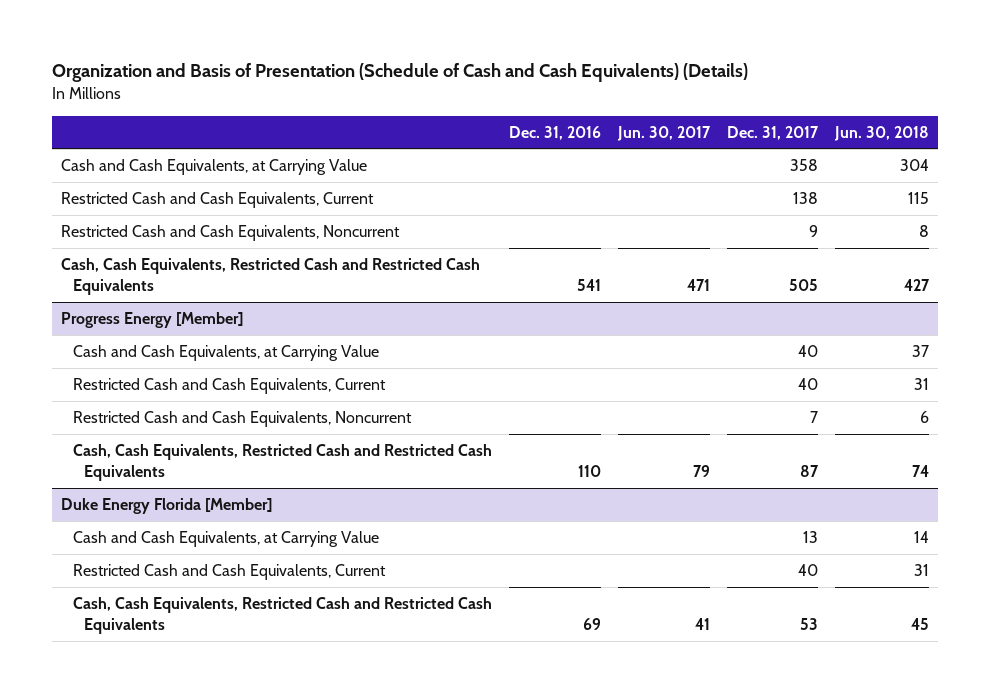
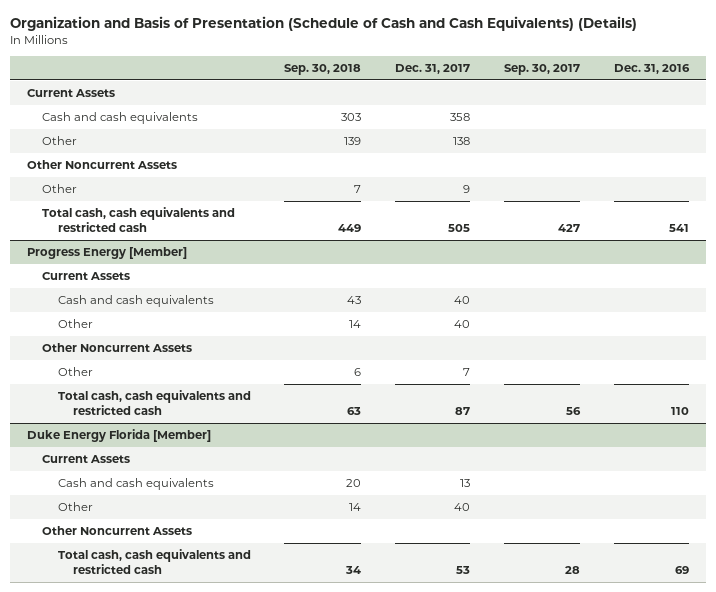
[616,125,711,141] Jun. 30, 2017 -> none
[834,125,930,141] Jun. 30, 2018 -> none
none -> [284,63,362,75] Sep. 30, 2018
none -> [504,63,581,75] Sep. 30, 2017
none -> [27,88,116,97] Current Assets
[60,159,367,176] Cash and Cash Equivalents, at Carrying Value -> [42,111,199,124] Cash and cash equivalents
[60,192,374,209] Restricted Cash and Cash Equivalents, Current -> [42,135,78,145] Other
none -> [27,159,178,169] Other Noncurrent Assets
[60,225,400,242] Restricted Cash and Cash Equivalents, Noncurrent -> [42,183,78,193] Other
[60,258,480,295] Cash, Cash Equivalents, Restricted Cash and Restricted Cash Equivalents -> [42,206,236,233] Total cash, cash equivalents and restricted cash
none -> [42,271,131,280] Current Assets
[72,345,379,362] Cash and Cash Equivalents, at Carrying Value -> [57,294,214,307] Cash and cash equivalents
[72,378,386,395] Restricted Cash and Cash Equivalents, Current -> [57,318,93,328] Other
none -> [42,342,193,352] Other Noncurrent Assets
[72,411,412,428] Restricted Cash and Cash Equivalents, Noncurrent -> [57,366,93,376] Other
[72,444,492,481] Cash, Cash Equivalents, Restricted Cash and Restricted Cash Equivalents -> [57,389,251,416] Total cash, cash equivalents and restricted cash
none -> [42,454,131,463] Current Assets
[72,531,379,548] Cash and Cash Equivalents, at Carrying Value -> [57,477,214,490] Cash and cash equivalents
[72,564,386,581] Restricted Cash and Cash Equivalents, Current -> [57,501,93,511] Other
none -> [42,525,193,535] Other Noncurrent Assets
[72,597,492,634] Cash, Cash Equivalents, Restricted Cash and Restricted Cash Equivalents -> [57,548,251,575] Total cash, cash equivalents and restricted cash

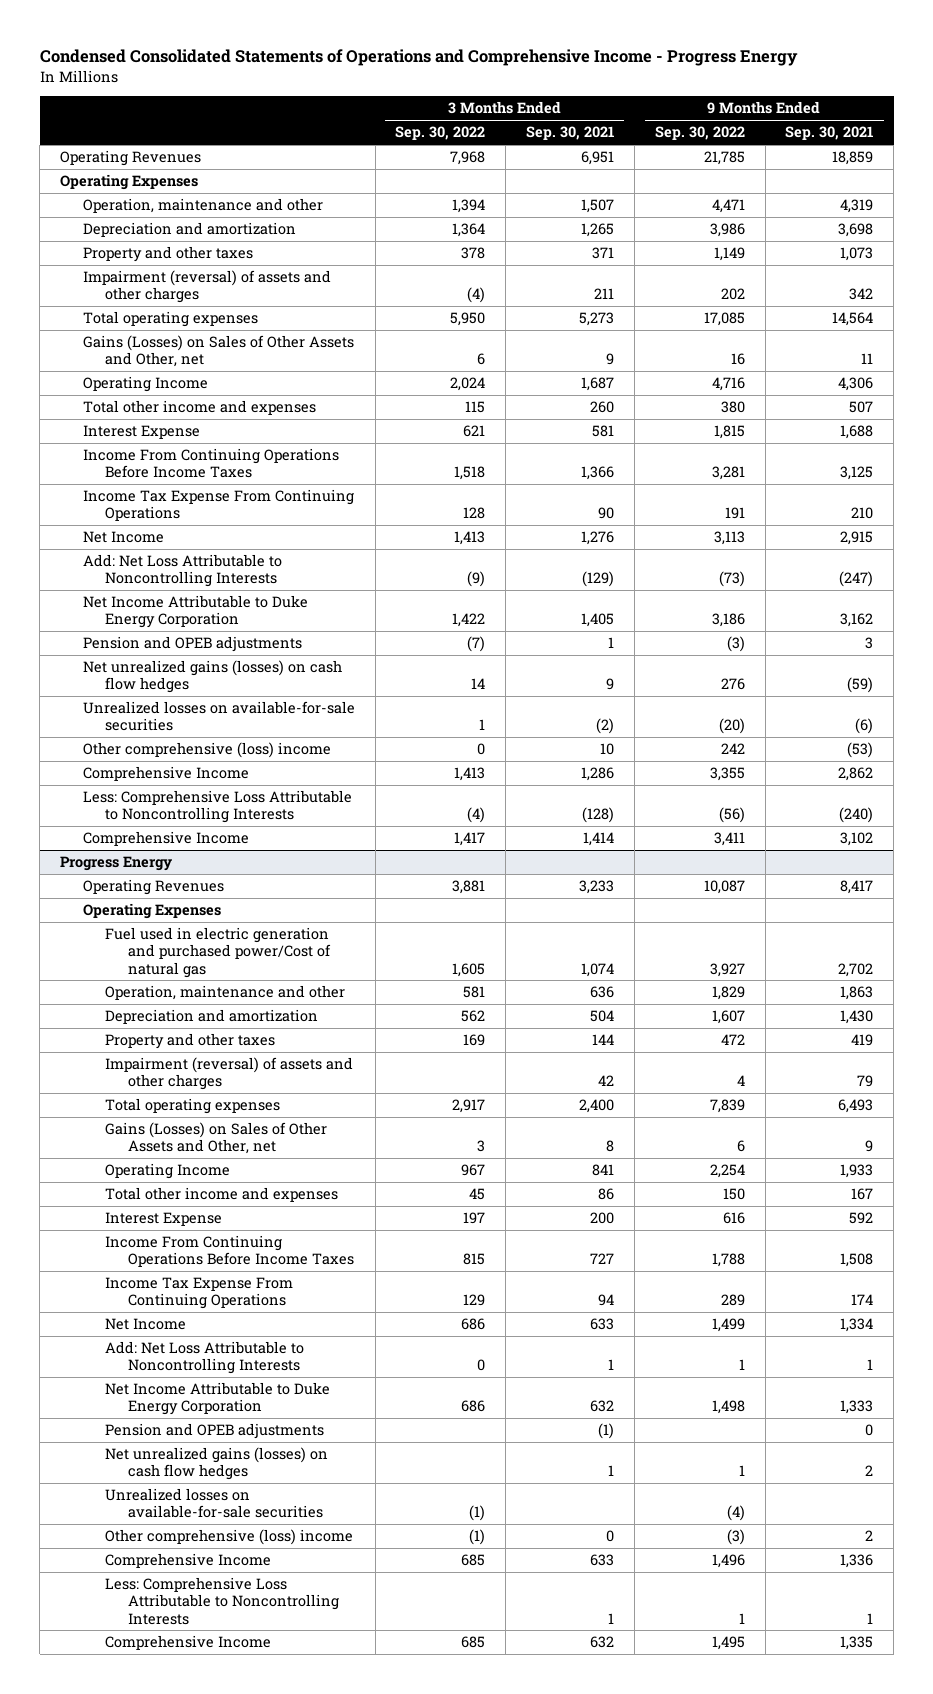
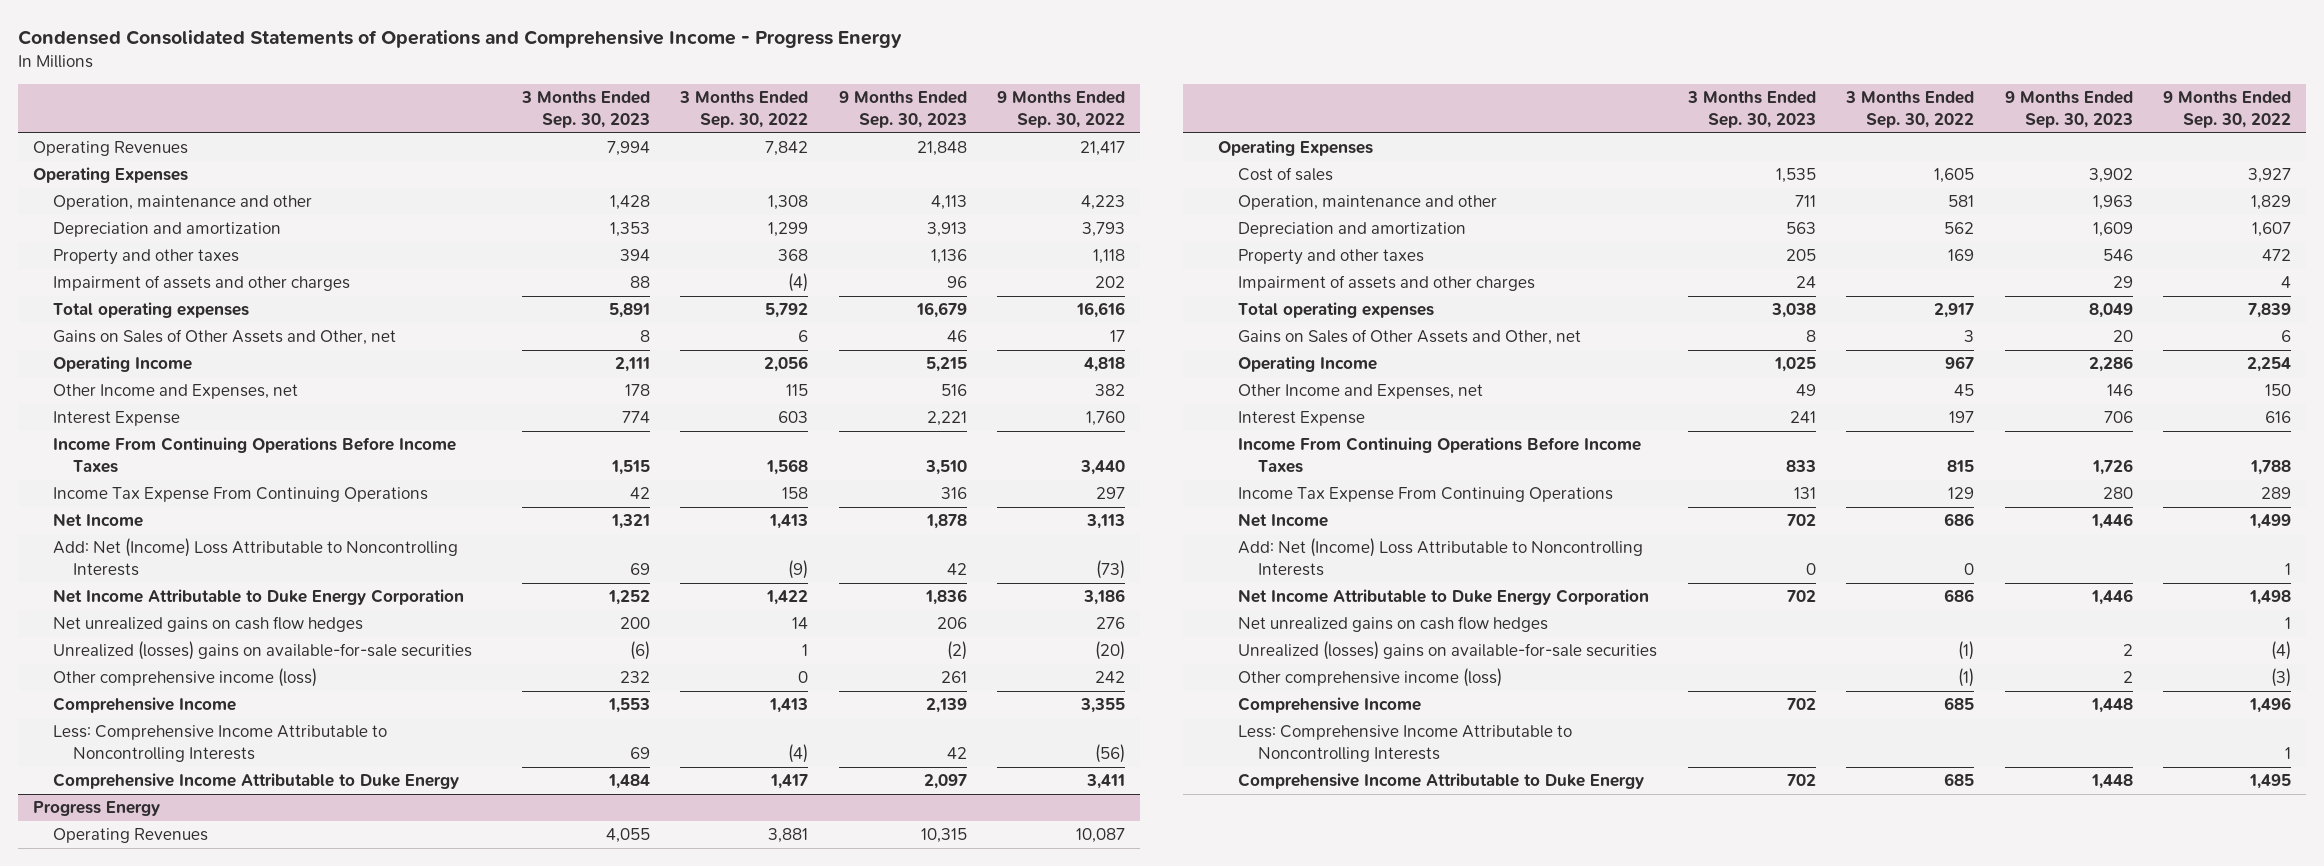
[526,126,615,141] Sep. 30, 2021 -> none
[785,126,874,141] Sep. 30, 2021 -> none
none -> [521,91,651,129] 3 Months Ended Sep. 30, 2023
none -> [838,91,967,129] 9 Months Ended Sep. 30, 2023
[450,151,486,166] 7,968 -> [765,141,809,157] 7,842
[703,151,745,166] 21,785 -> [1080,141,1126,157] 21,417
[452,199,486,214] 1,394 -> [768,195,809,211] 1,308
[711,199,745,214] 4,471 -> [1081,195,1126,211] 4,223
[452,223,486,238] 1,364 -> [768,222,809,238] 1,299
[709,223,745,238] 3,986 -> [1082,222,1126,238] 3,793
[461,247,486,260] 378 -> [778,249,809,262] 368
[713,247,745,262] 1,149 -> [1093,249,1126,265] 1,118
[82,270,331,304] Impairment (reversal) of assets and other charges -> [52,275,350,292] Impairment of assets and other charges
[450,312,486,327] 5,950 -> [765,303,809,319] 5,792
[703,312,745,327] 17,085 -> [1076,302,1126,319] 16,616
[82,335,354,368] Gains (Losses) on Sales of Other Assets and Other, net -> [52,329,396,346] Gains on Sales of Other Assets and Other, net
[730,353,745,366] 16 -> [1110,330,1126,343] 17
[450,377,486,392] 2,024 -> [764,356,809,373] 2,056
[711,377,745,392] 4,716 -> [1084,357,1126,373] 4,818
[82,400,316,416] Total other income and expenses -> [52,384,298,400] Other Income and Expenses, net
[720,401,745,414] 380 -> [1095,384,1126,397] 382
[463,425,486,438] 621 -> [778,411,809,424] 603
[713,425,745,440] 1,815 -> [1086,411,1126,427] 1,760
[454,466,486,481] 1,518 -> [766,459,809,476] 1,568
[711,466,745,481] 3,281 -> [1080,460,1126,476] 3,440
[463,507,486,520] 128 -> [782,487,809,500] 158
[724,507,745,520] 191 -> [1096,487,1126,500] 297
[82,554,282,588] Add: Net Loss Attributable to Noncontrolling Interests -> [52,538,458,577] Add: Net (Income) Loss Attributable to Noncontrolling Interests
[82,636,302,653] Pension and OPEB adjustments -> none
[82,660,342,694] Net unrealized gains (losses) on cash flow hedges -> [52,616,363,633] Net unrealized gains on cash flow hedges
[82,701,355,732] Unrealized losses on available-for-sale securities -> [52,641,472,661] Unrealized (losses) gains on available-for-sale securities
[82,742,331,759] Other comprehensive (loss) income -> [52,668,317,688] Other comprehensive income (loss)
[82,790,352,824] Less: Comprehensive Loss Attributable to Noncontrolling Interests -> [52,725,387,763] Less: Comprehensive Income Attributable to Noncontrolling Interests
[82,831,249,847] Comprehensive Income -> [52,773,459,790] Comprehensive Income Attributable to Duke Energy
[105,927,332,978] Fuel used in electric generation and purchased power/Cost of natural gas -> [1238,167,1334,182] Cost of sales
[105,1057,354,1091] Impairment (reversal) of assets and other charges -> [1238,275,1536,292] Impairment of assets and other charges
[105,1122,328,1155] Gains (Losses) on Sales of Other Assets and Other, net -> [1238,329,1582,346] Gains on Sales of Other Assets and Other, net
[105,1187,339,1203] Total other income and expenses -> [1238,384,1484,400] Other Income and Expenses, net
[105,1341,305,1375] Add: Net Loss Attributable to Noncontrolling Interests -> [1238,538,1644,577] Add: Net (Income) Loss Attributable to Noncontrolling Interests
[105,1423,325,1440] Pension and OPEB adjustments -> none
[105,1447,329,1481] Net unrealized gains (losses) on cash flow hedges -> [1238,616,1549,633] Net unrealized gains on cash flow hedges
[105,1488,324,1519] Unrealized losses on available-for-sale securities -> [1238,641,1658,661] Unrealized (losses) gains on available-for-sale securities
[105,1529,354,1546] Other comprehensive (loss) income -> [1238,668,1503,688] Other comprehensive income (loss)
[105,1577,340,1625] Less: Comprehensive Loss Attributable to Noncontrolling Interests -> [1238,725,1573,763] Less: Comprehensive Income Attributable to Noncontrolling Interests
[105,1635,272,1651] Comprehensive Income -> [1238,773,1645,790] Comprehensive Income Attributable to Duke Energy

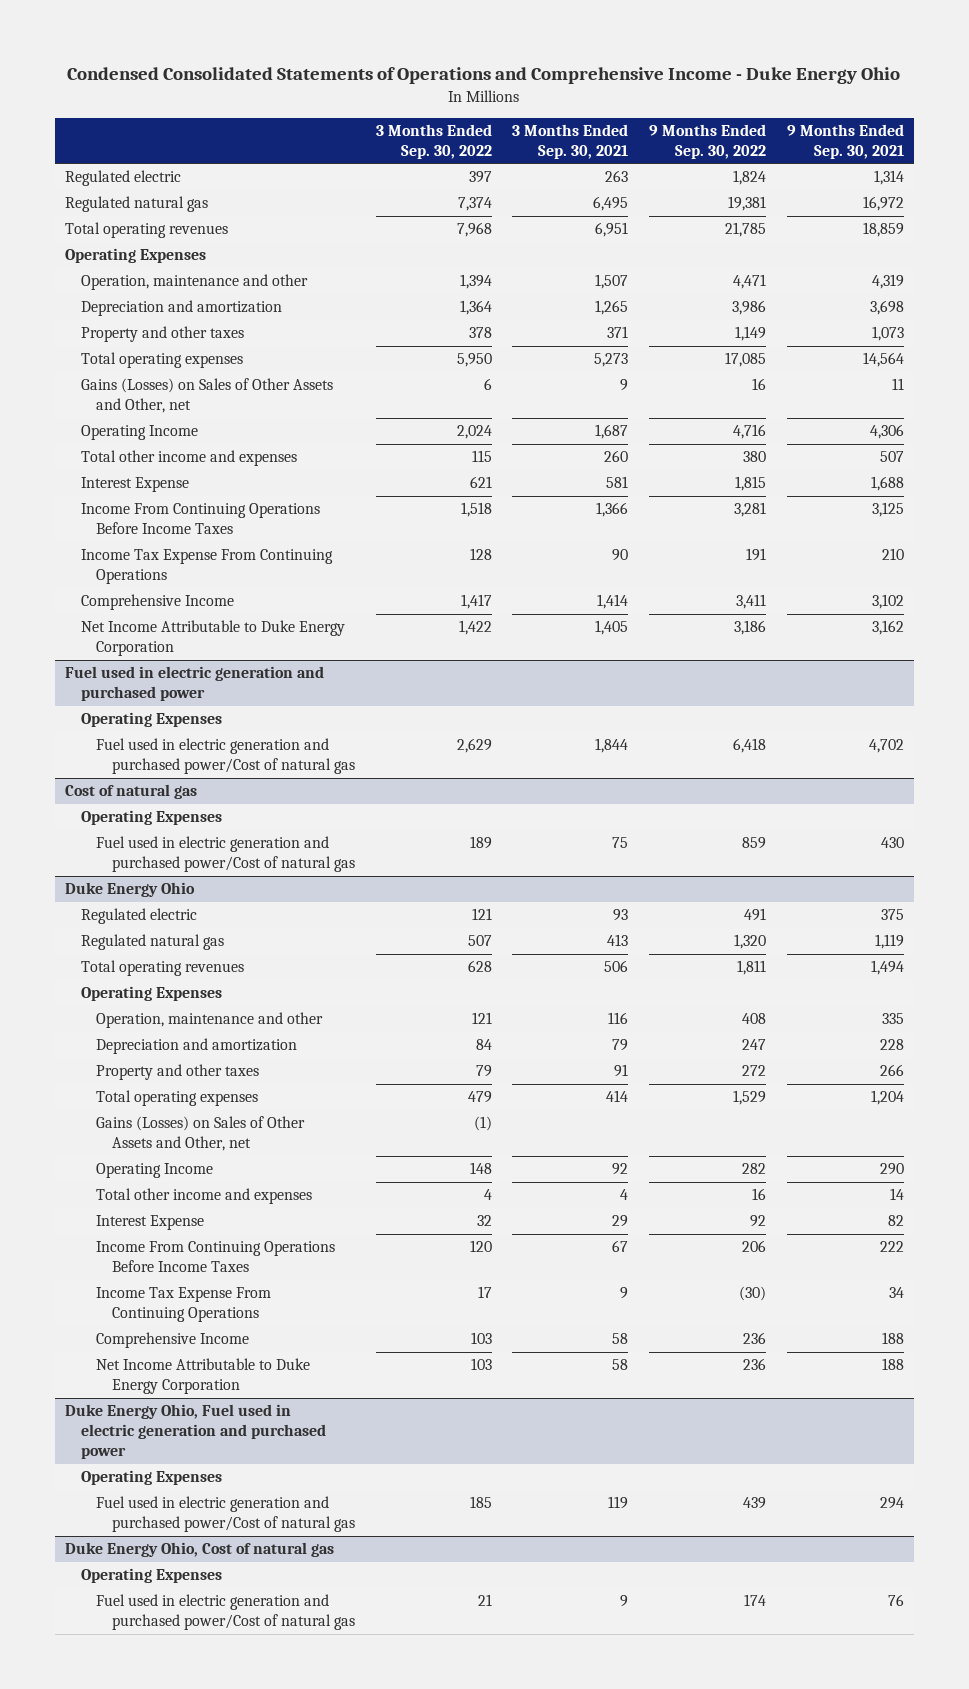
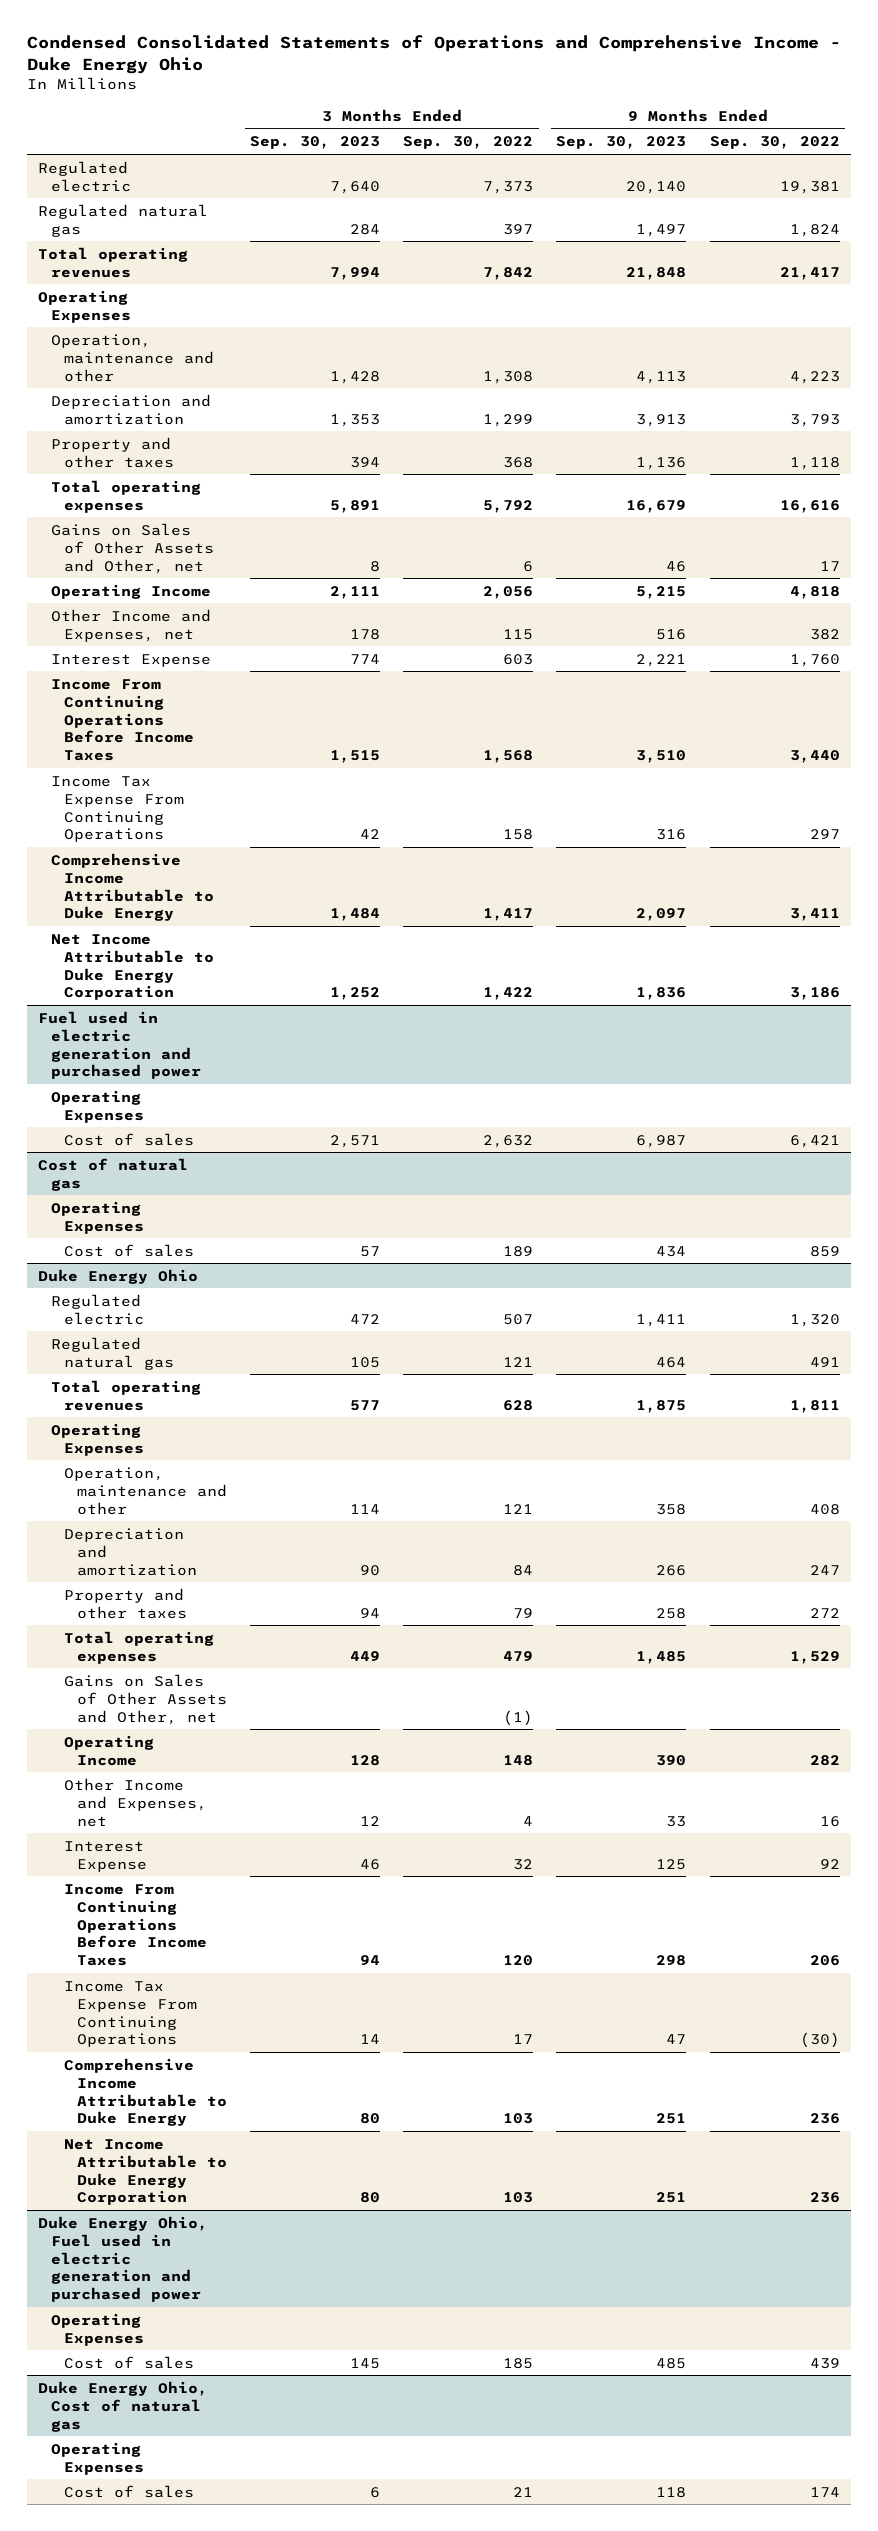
[512,123,629,159] 3 Months Ended Sep. 30, 2021 -> none
[786,123,904,159] 9 Months Ended Sep. 30, 2021 -> none
none -> [250,136,381,150] Sep. 30, 2023
none -> [556,136,687,150] Sep. 30, 2023
[468,171,492,184] 397 -> [483,180,534,194] 7,373
[733,170,767,186] 1,824 -> [779,180,840,194] 19,381
[457,197,492,212] 7,374 -> [503,223,534,235] 397
[728,196,767,212] 19,381 -> [789,223,840,237] 1,824
[456,222,492,238] 7,968 -> [483,266,534,280] 7,842
[725,222,767,238] 21,785 -> [779,266,840,280] 21,417
[459,274,492,290] 1,394 -> [483,370,534,384] 1,308
[733,274,767,290] 4,471 -> [789,370,840,384] 4,223
[459,300,492,316] 1,364 -> [483,413,534,427] 1,299
[732,300,767,316] 3,986 -> [789,413,840,427] 3,793
[468,327,492,339] 378 -> [503,456,534,468] 368
[735,326,767,342] 1,149 -> [789,456,840,470] 1,118
[456,353,492,368] 5,950 -> [483,499,534,513] 5,792
[725,352,767,368] 17,085 -> [779,499,840,513] 16,616
[80,378,333,414] Gains (Losses) on Sales of Other Assets and Other, net -> [51,522,215,574] Gains on Sales of Other Assets and Other, net
[752,378,767,391] 16 -> [819,560,840,571] 17
[456,425,492,440] 2,024 -> [483,585,534,599] 2,056
[733,424,767,440] 4,716 -> [789,585,840,599] 4,818
[80,450,297,467] Total other income and expenses -> [51,608,212,642] Other Income and Expenses, net
[743,451,767,463] 380 -> [809,628,840,640] 382
[469,476,492,489] 621 -> [503,653,534,665] 603
[735,476,767,492] 1,815 -> [789,653,840,667] 1,760
[460,502,492,518] 1,518 -> [483,750,534,764] 1,568
[734,502,767,518] 3,281 -> [789,750,840,764] 3,440
[469,548,492,561] 128 -> [503,829,534,841] 158
[746,548,767,562] 191 -> [809,829,840,840] 297
[80,594,234,611] Comprehensive Income -> [51,852,215,922] Comprehensive Income Attributable to Duke Energy
[96,738,356,775] Fuel used in electric generation and purchased power/Cost of natural gas -> none
none -> [64,1132,195,1146] Cost of sales
[96,836,356,873] Fuel used in electric generation and purchased power/Cost of natural gas -> [64,1243,195,1257] Cost of sales
[471,908,492,921] 121 -> [503,1313,534,1325] 507
[744,908,767,922] 491 -> [789,1313,840,1327] 1,320
[467,935,492,947] 507 -> [503,1356,534,1367] 121
[734,934,767,950] 1,320 -> [809,1356,840,1367] 491
[96,1116,306,1152] Gains (Losses) on Sales of Other Assets and Other, net -> [64,1673,228,1725] Gains on Sales of Other Assets and Other, net
[96,1188,313,1205] Total other income and expenses -> [64,1777,208,1827] Other Income and Expenses, net
[96,1332,250,1349] Comprehensive Income -> [64,2057,228,2127] Comprehensive Income Attributable to Duke Energy
[96,1496,356,1533] Fuel used in electric generation and purchased power/Cost of natural gas -> [64,2355,195,2369] Cost of sales
[96,1594,356,1631] Fuel used in electric generation and purchased power/Cost of natural gas -> [64,2484,195,2498] Cost of sales

